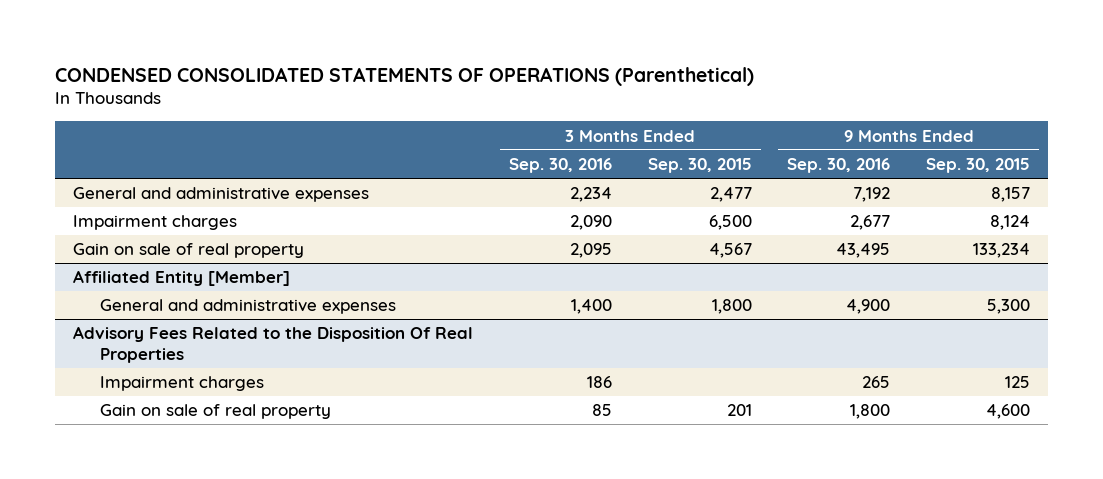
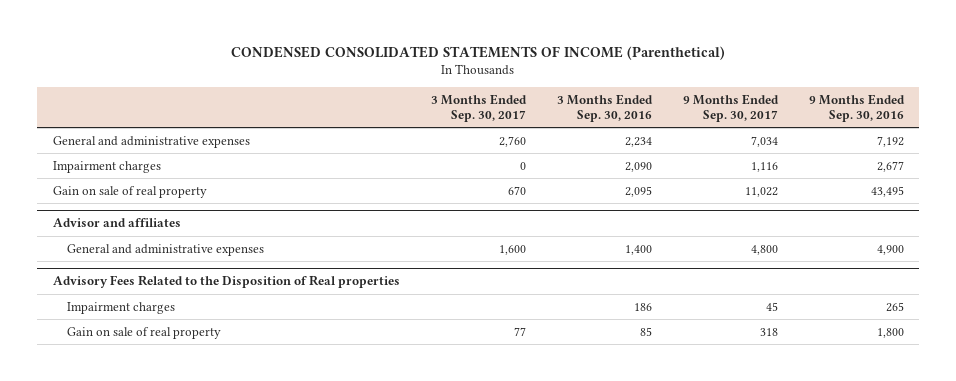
[55,66,755,86] CONDENSED CONSOLIDATED STATEMENTS OF OPERATIONS (Parenthetical) -> [231,46,726,61] CONDENSED CONSOLIDATED STATEMENTS OF INCOME (Parenthetical)
[647,158,752,174] Sep. 30, 2015 -> none
[926,158,1031,174] Sep. 30, 2015 -> none
none -> [430,93,527,123] 3 Months Ended Sep. 30, 2017
none -> [682,93,779,123] 9 Months Ended Sep. 30, 2017
[73,270,291,287] Affiliated Entity [Member] -> [52,218,181,228] Advisor and affiliates
[73,326,474,363] Advisory Fees Related to the Disposition Of Real Properties -> [52,275,400,289] Advisory Fees Related to the Disposition of Real properties

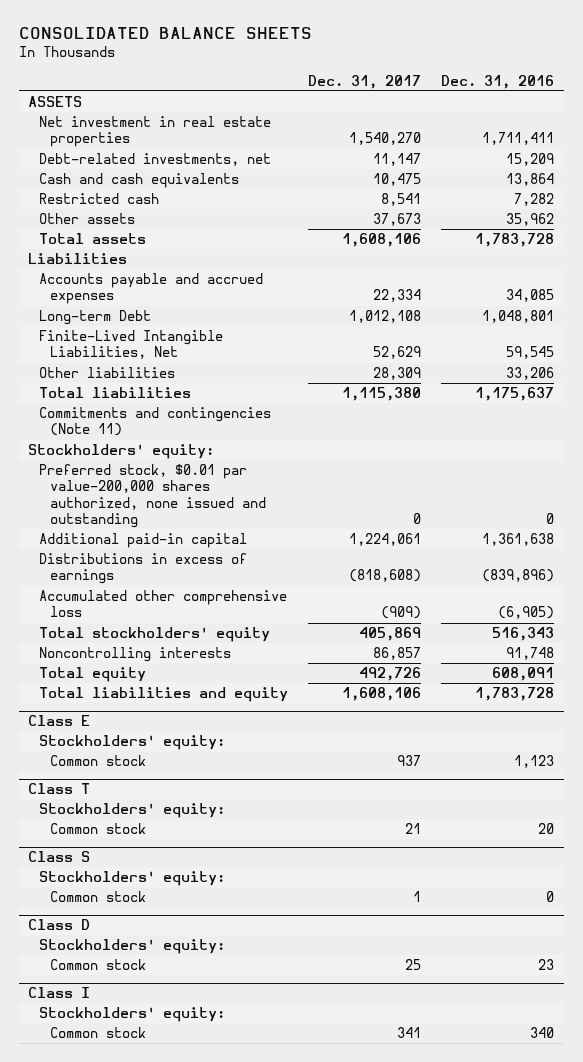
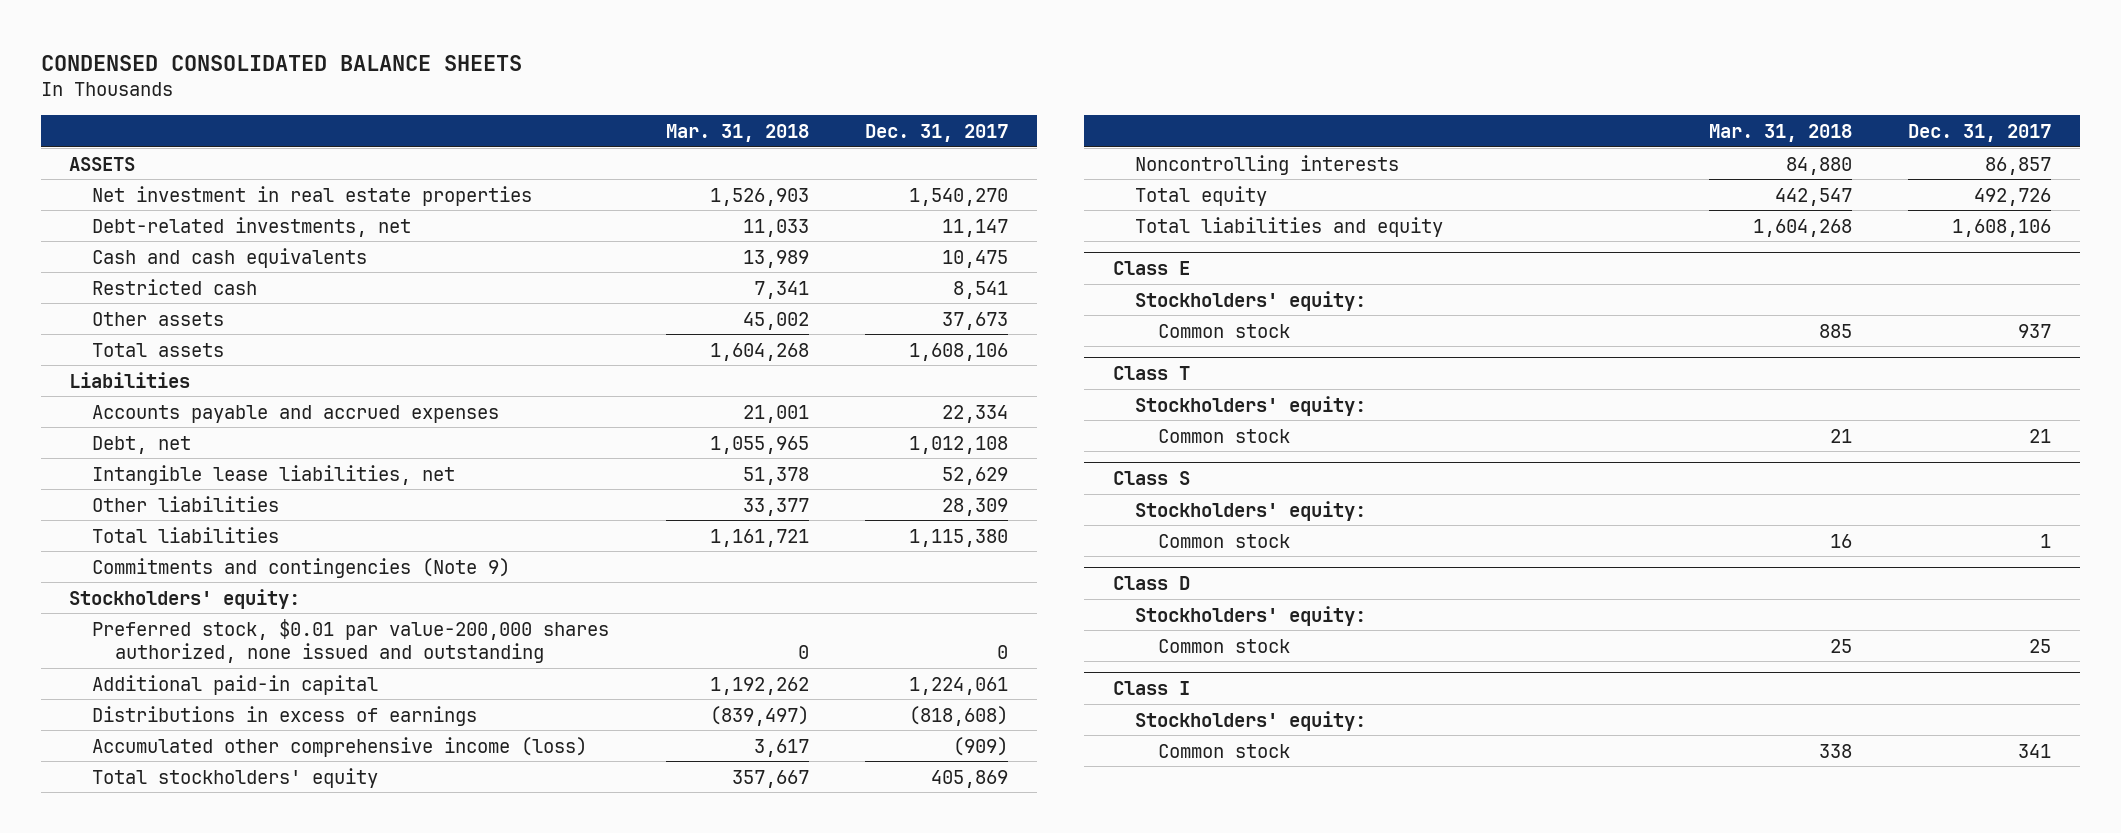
[18,27,312,40] CONSOLIDATED BALANCE SHEETS -> [41,54,523,71] CONDENSED CONSOLIDATED BALANCE SHEETS
[441,74,555,89] Dec. 31, 2016 -> none
none -> [665,124,809,143] Mar. 31, 2018
[39,310,152,326] Long-term Debt -> [92,435,192,454] Debt, net
[39,330,224,360] Finite-Lived Intangible Liabilities, Net -> [92,464,456,485] Intangible lease liabilities, net
[39,407,272,437] Commitments and contingencies (Note 11) -> [92,557,511,578] Commitments and contingencies (Note 9)
[39,590,288,618] Accumulated other comprehensive loss -> [92,736,588,757] Accumulated other comprehensive income (loss)

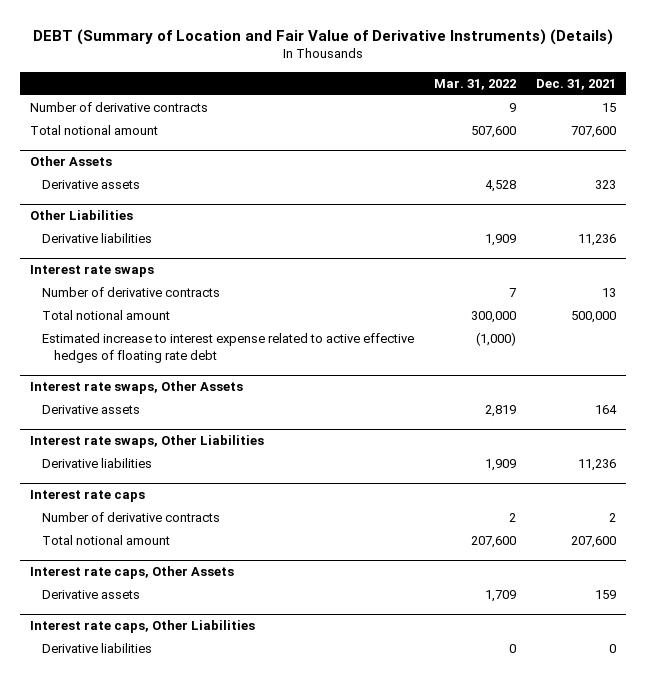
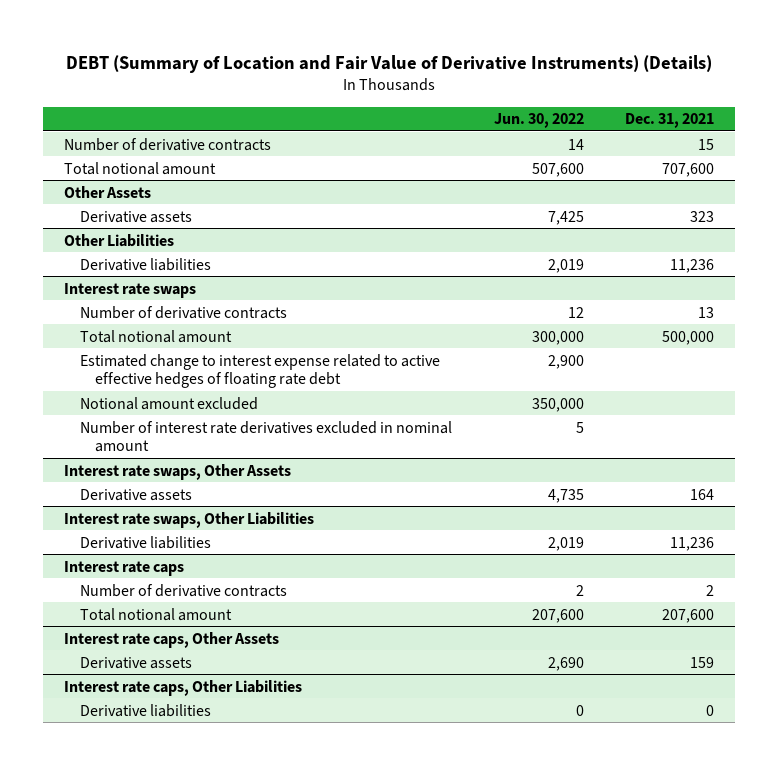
[434,78,517,90] Mar. 31, 2022 -> none
none -> [493,113,584,129] Jun. 30, 2022
[42,333,415,363] Estimated increase to interest expense related to active effective hedges of floating rate debt -> [79,353,440,389] Estimated change to interest expense related to active effective hedges of floating rate debt
none -> [79,396,258,410] Notional amount excluded
none -> [79,420,452,453] Number of interest rate derivatives excluded in nominal amount

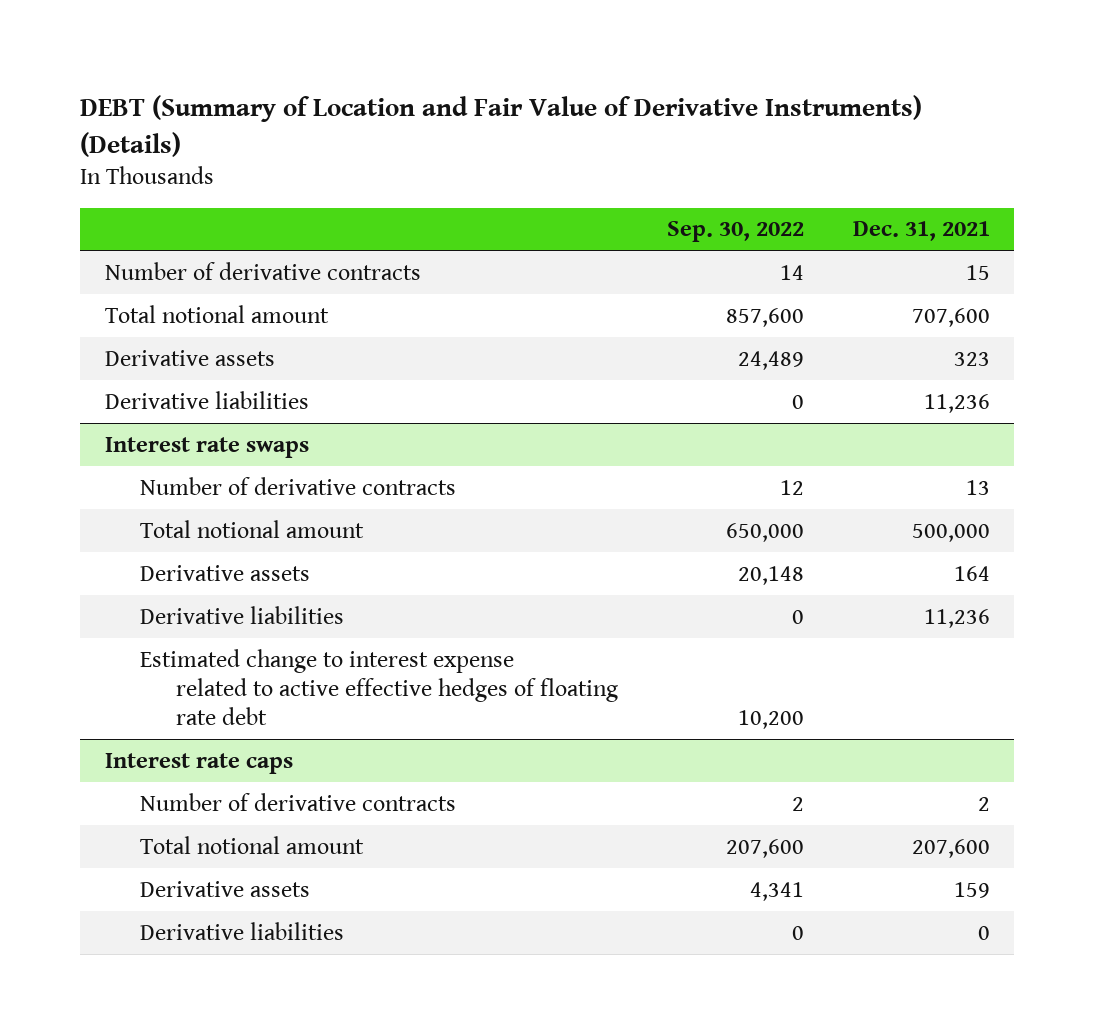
[493,113,584,129] Jun. 30, 2022 -> none
none -> [667,221,805,243] Sep. 30, 2022
[64,185,152,198] Other Assets -> none
[64,233,175,247] Other Liabilities -> none
[79,396,258,410] Notional amount excluded -> none
[79,420,452,453] Number of interest rate derivatives excluded in nominal amount -> none
[64,463,292,480] Interest rate swaps, Other Assets -> none
[64,511,315,528] Interest rate swaps, Other Liabilities -> none
[79,353,440,389] Estimated change to interest expense related to active effective hedges of floating rate debt -> [140,648,619,726] Estimated change to interest expense related to active effective hedges of floating rate debt
[64,631,280,648] Interest rate caps, Other Assets -> none
[64,679,303,696] Interest rate caps, Other Liabilities -> none

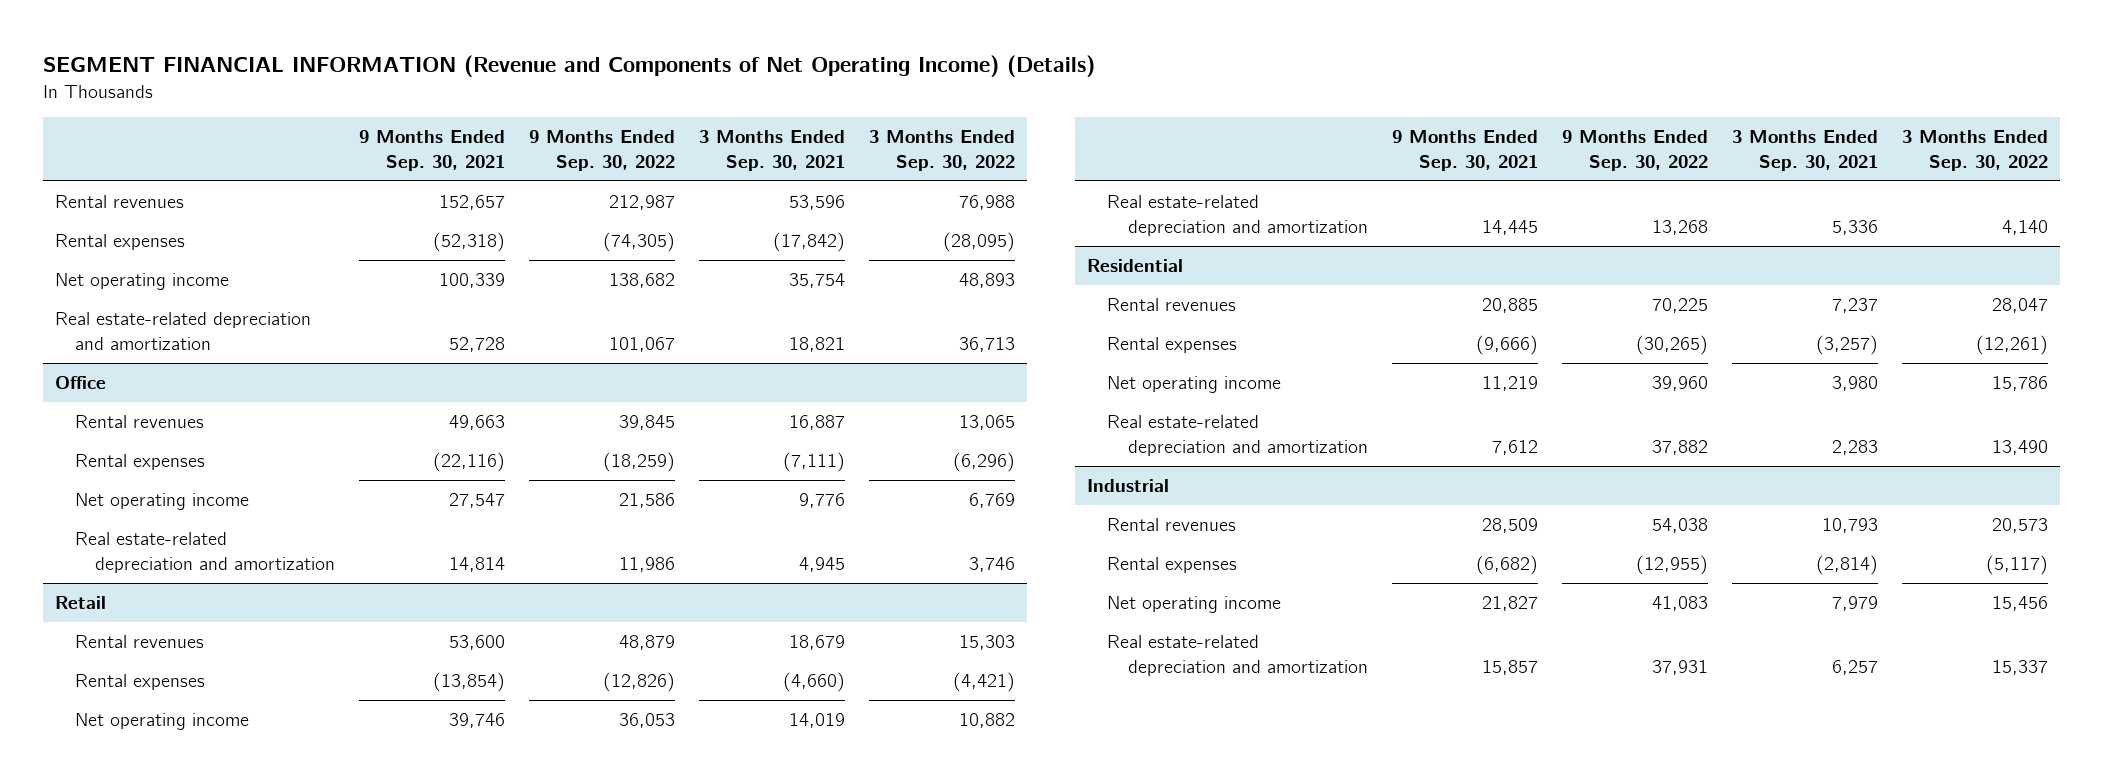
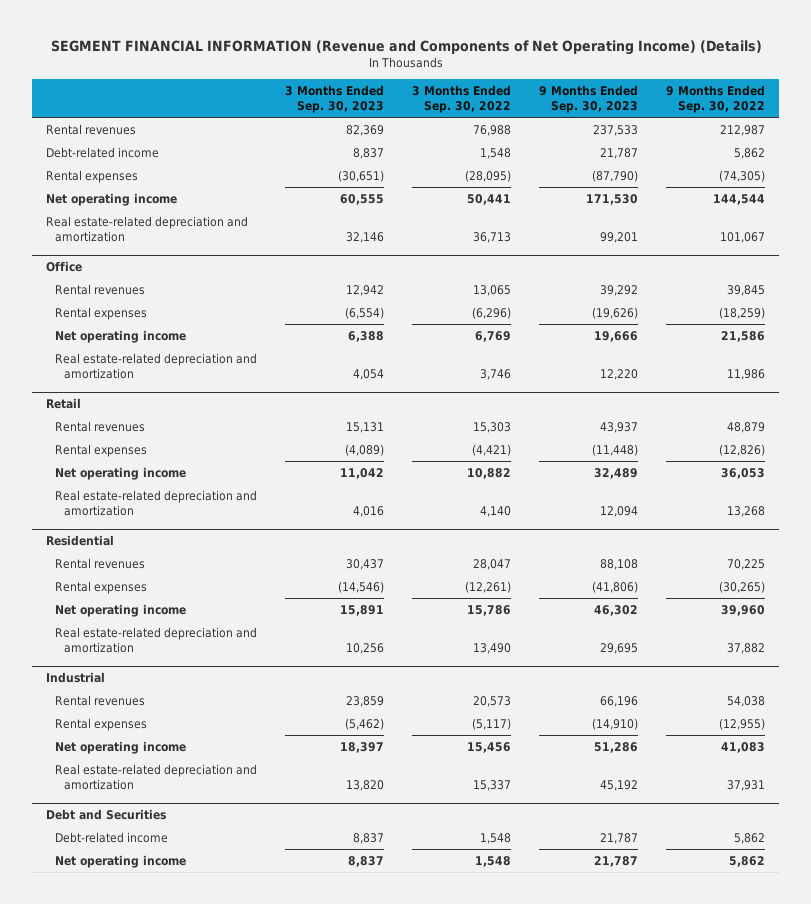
[359,130,506,171] 9 Months Ended Sep. 30, 2021 -> none
[699,130,846,171] 3 Months Ended Sep. 30, 2021 -> none
none -> [285,85,385,114] 3 Months Ended Sep. 30, 2023
none -> [539,85,639,114] 9 Months Ended Sep. 30, 2023
none -> [45,146,159,158] Debt-related income
[609,273,676,289] 138,682 -> [713,193,766,205] 144,544
[959,273,1016,289] 48,893 -> [467,193,512,205] 50,441
none -> [45,809,166,821] Debt and Securities
none -> [55,831,169,843] Debt-related income
none -> [55,854,187,868] Net operating income

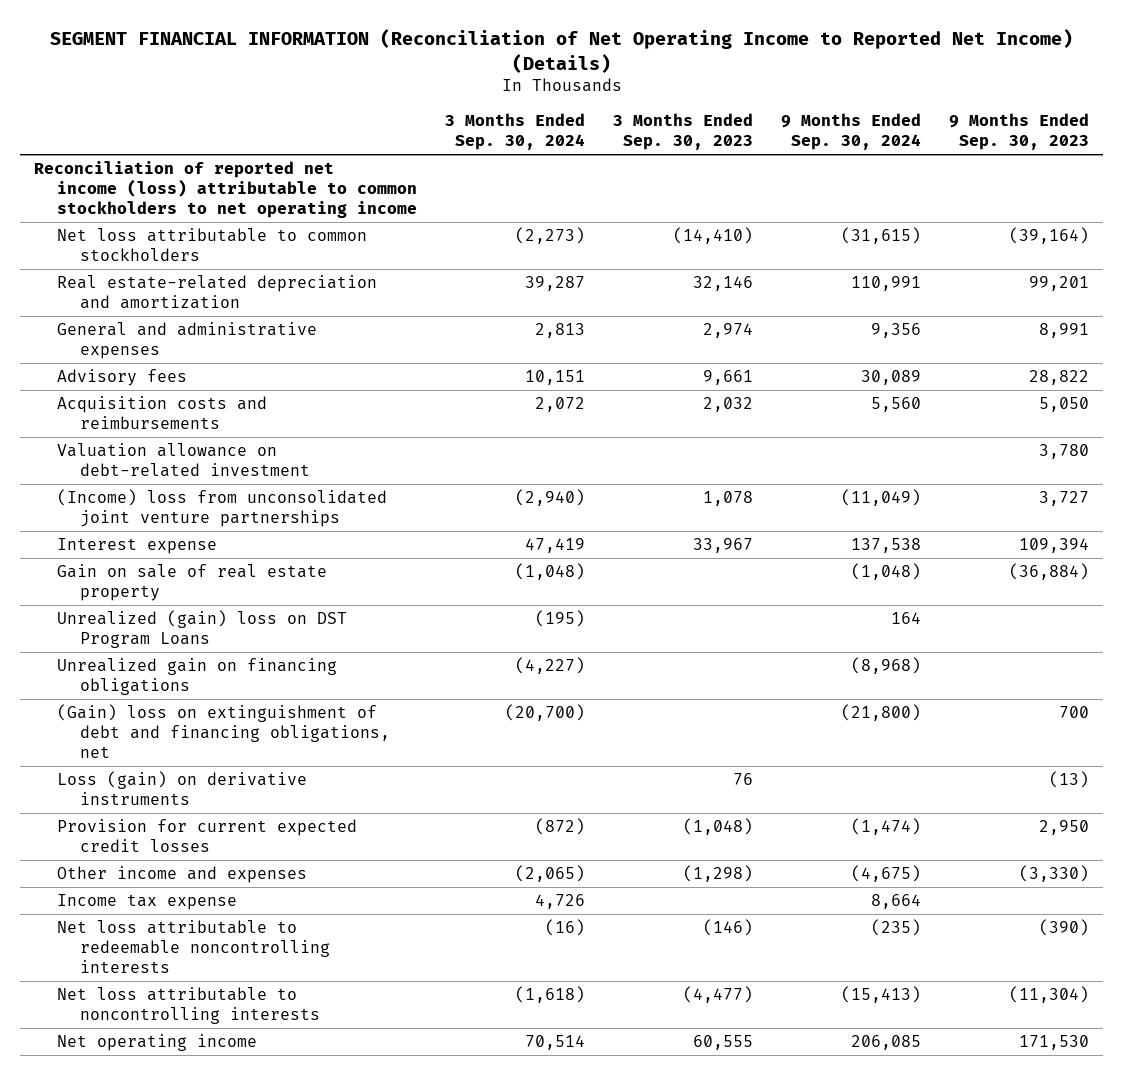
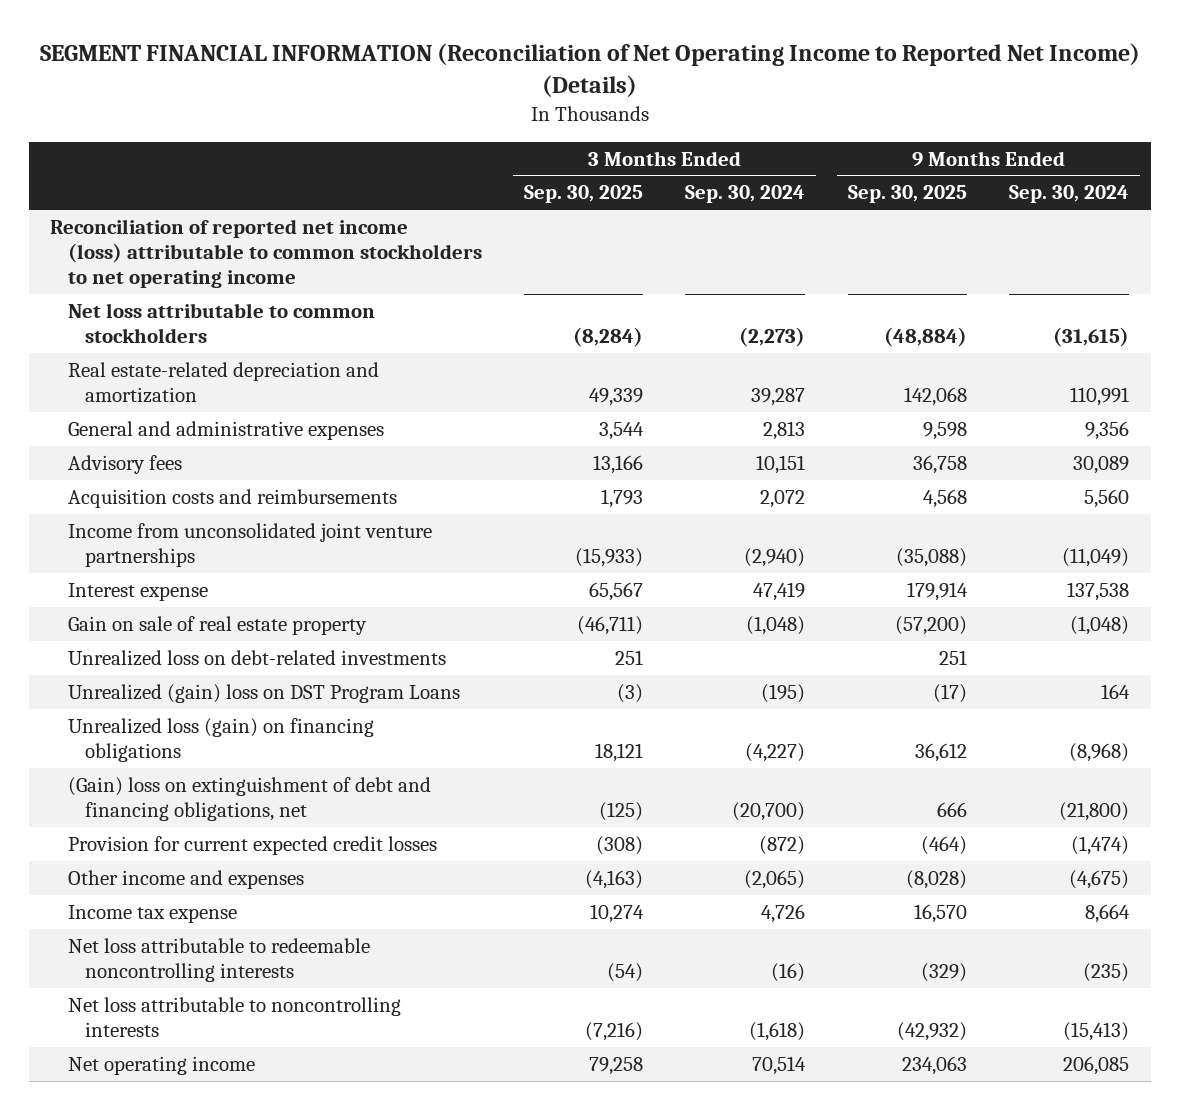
[613,113,754,151] 3 Months Ended Sep. 30, 2023 -> none
[949,113,1090,151] 9 Months Ended Sep. 30, 2023 -> none
none -> [523,185,643,204] Sep. 30, 2025
none -> [847,185,967,204] Sep. 30, 2025
[57,443,311,478] Valuation allowance on debt-related investment -> none
[57,489,388,528] (Income) loss from unconsolidated joint venture partnerships -> [67,522,432,568] Income from unconsolidated joint venture partnerships
none -> [67,649,446,666] Unrealized loss on debt-related investments
[57,658,338,696] Unrealized gain on financing obligations -> [67,717,374,763] Unrealized loss (gain) on financing obligations
[57,771,308,806] Loss (gain) on derivative instruments -> none

